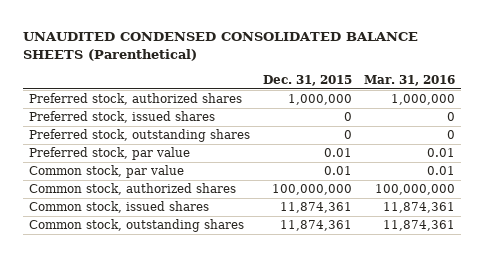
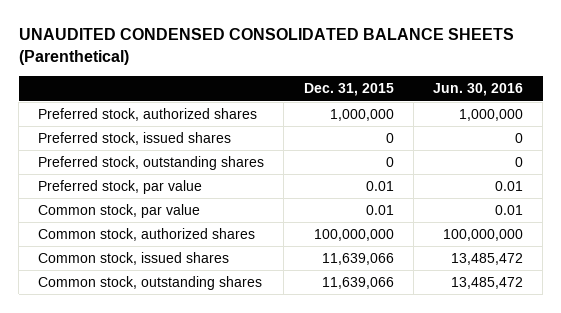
[363,74,455,86] Mar. 31, 2016 -> none
none -> [433,83,524,97] Jun. 30, 2016
[279,202,352,214] 11,874,361 -> [321,252,394,265] 11,639,066
[279,220,352,232] 11,874,361 -> [321,276,394,289] 11,639,066

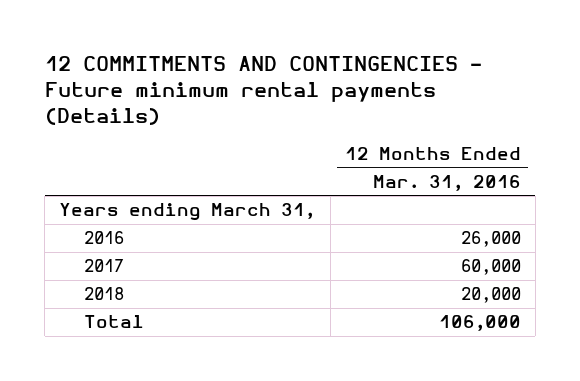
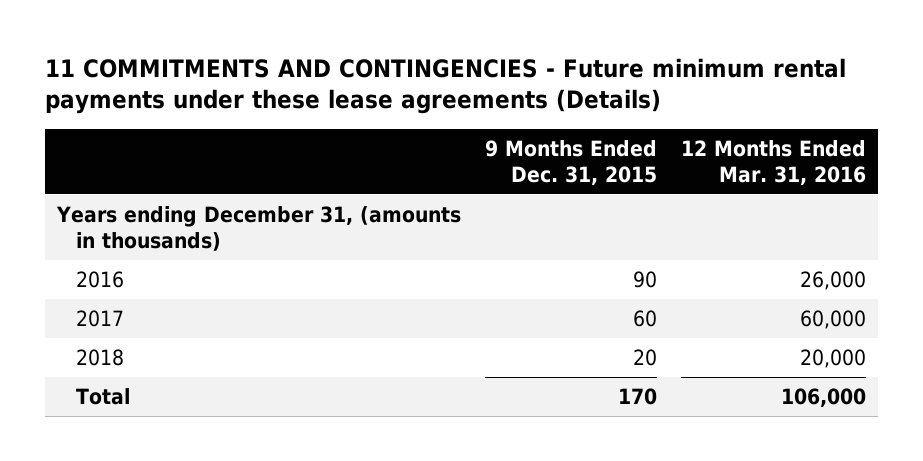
[44,55,482,126] 12 COMMITMENTS AND CONTINGENCIES - Future minimum rental payments (Details) -> [44,57,846,115] 11 COMMITMENTS AND CONTINGENCIES - Future minimum rental payments under these lease agreements (Details)
none -> [485,139,658,185] 9 Months Ended Dec. 31, 2015
[59,203,316,222] Years ending March 31, -> [55,205,461,251] Years ending December 31, (amounts in thousands)

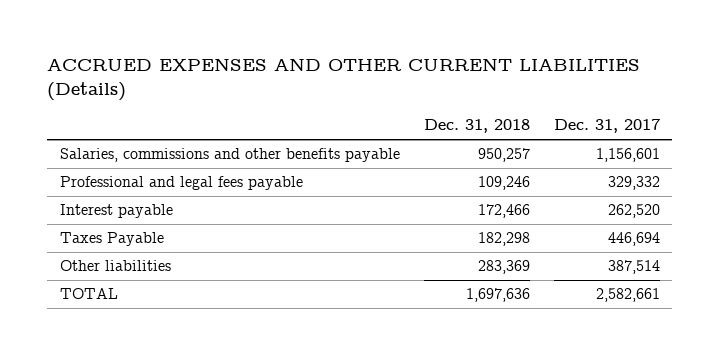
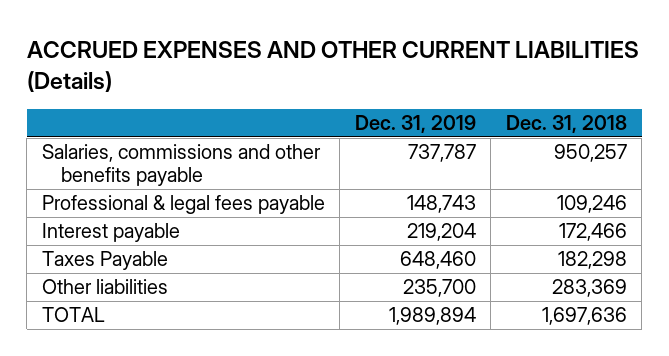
[553,119,660,134] Dec. 31, 2017 -> none
none -> [354,115,476,134] Dec. 31, 2019
[59,176,303,191] Professional and legal fees payable -> [41,195,325,215] Professional & legal fees payable

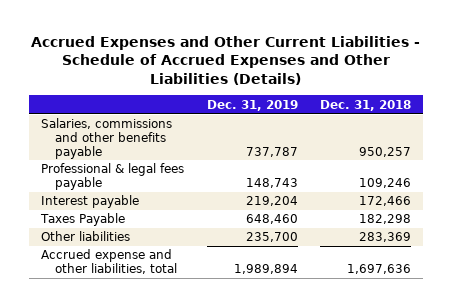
[26,40,639,92] ACCRUED EXPENSES AND OTHER CURRENT LIABILITIES (Details) -> [31,36,421,85] Accrued Expenses and Other Current Liabilities - Schedule of Accrued Expenses and Other Liabilities (Details)
[41,307,105,323] TOTAL -> [40,249,178,274] Accrued expense and other liabilities, total

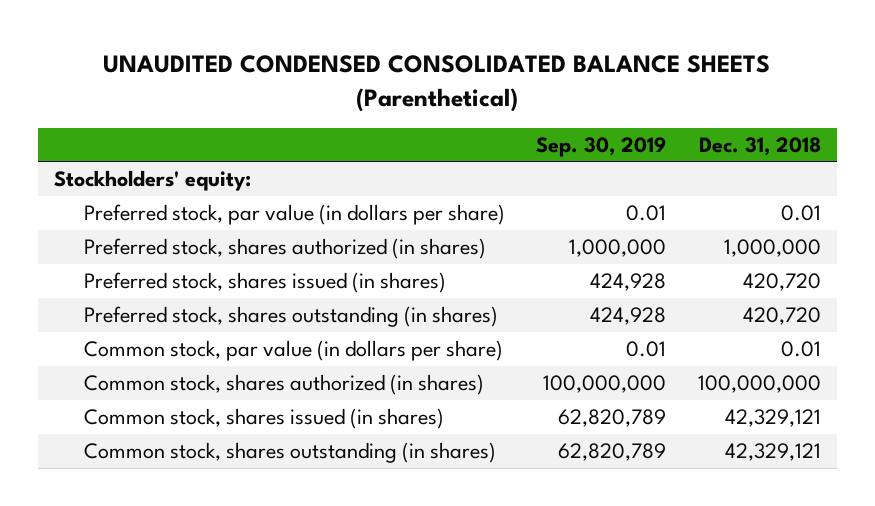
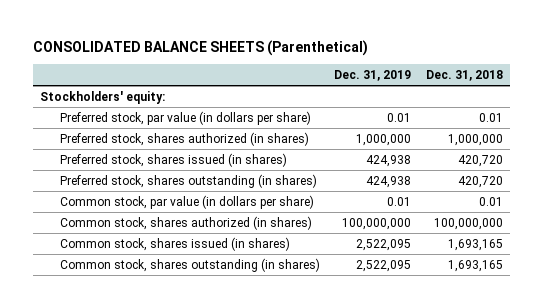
[103,54,771,112] UNAUDITED CONDENSED CONSOLIDATED BALANCE SHEETS (Parenthetical) -> [33,39,369,56] CONSOLIDATED BALANCE SHEETS (Parenthetical)
[536,136,667,157] Sep. 30, 2019 -> none
none -> [334,70,412,82] Dec. 31, 2019
[724,408,821,427] 42,329,121 -> [447,238,503,251] 1,693,165
[724,442,821,461] 42,329,121 -> [447,259,503,272] 1,693,165

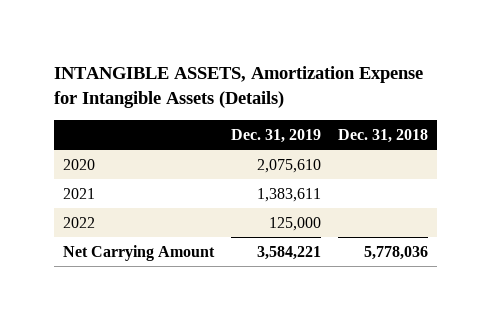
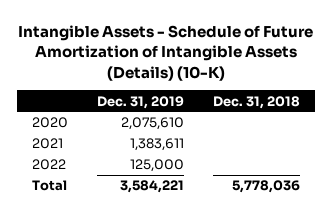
[54,66,424,108] INTANGIBLE ASSETS, Amortization Expense for Intangible Assets (Details) -> [17,25,313,81] Intangible Assets - Schedule of Future Amortization of Intangible Assets (Details) (10-K)
[62,244,215,261] Net Carrying Amount -> [31,180,67,192] Total

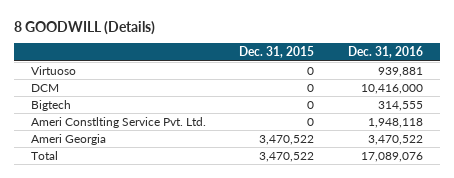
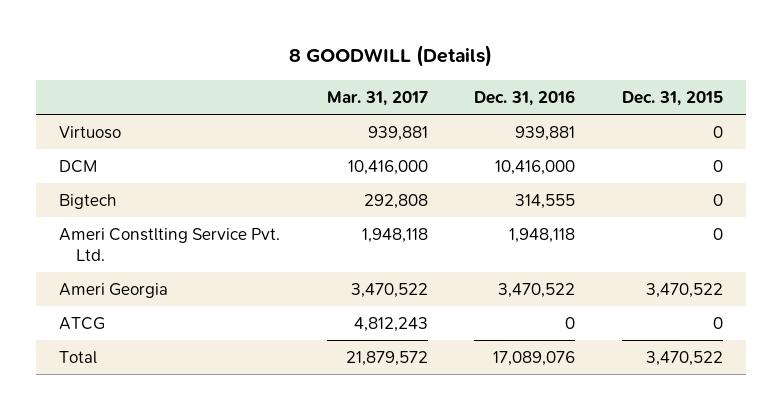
none -> [326,90,428,106] Mar. 31, 2017
none -> [59,317,106,331] ATCG

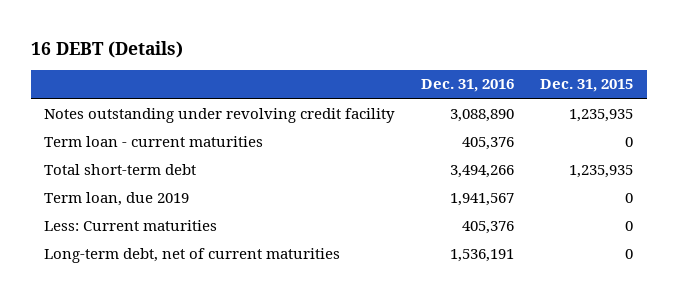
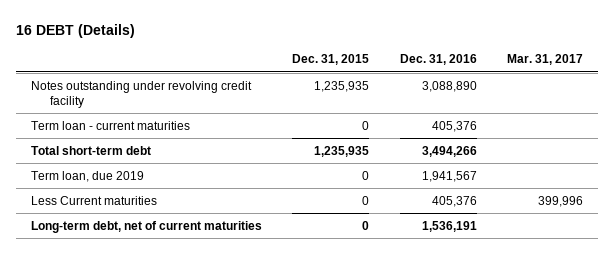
none -> [507,54,584,66] Mar. 31, 2017
[44,219,218,231] Less: Current maturities -> [31,195,158,205] Less Current maturities

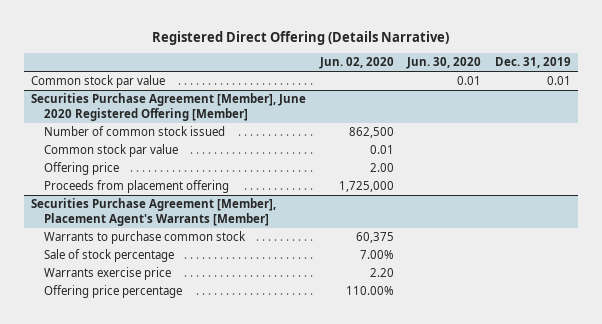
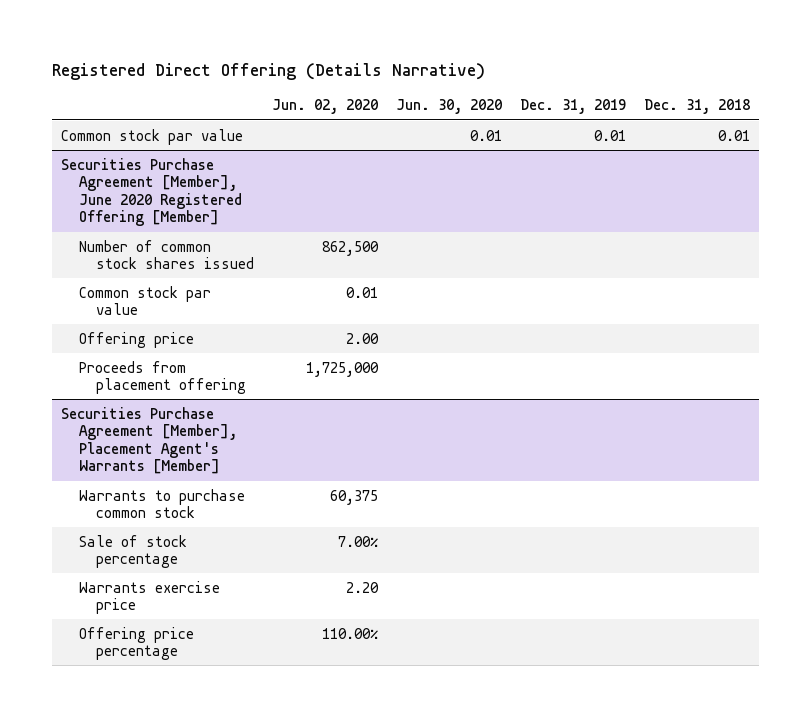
none -> [644,99,751,115] Dec. 31, 2018
[43,126,225,137] Number of common stock issued -> [78,239,255,270] Number of common stock shares issued

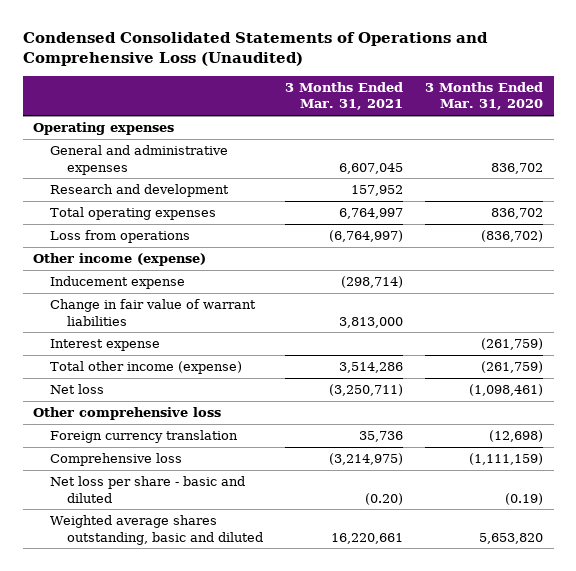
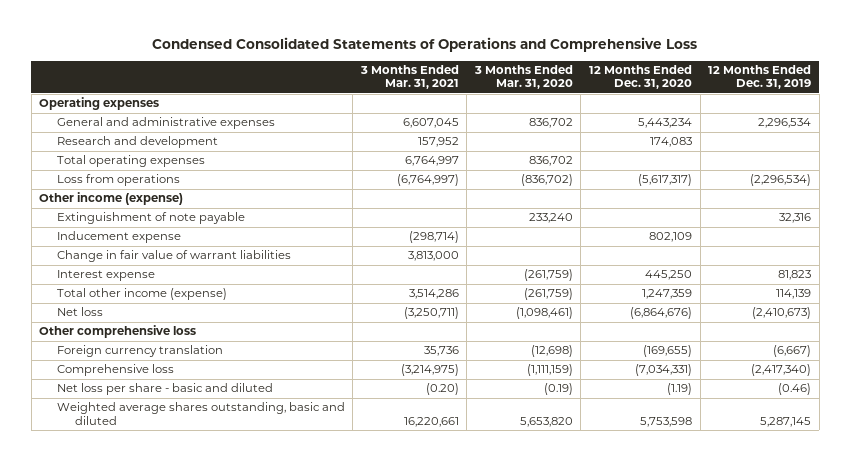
[22,31,488,66] Condensed Consolidated Statements of Operations and Comprehensive Loss (Unaudited) -> [152,37,698,53] Condensed Consolidated Statements of Operations and Comprehensive Loss
none -> [588,65,692,90] 12 Months Ended Dec. 31, 2020
none -> [708,65,812,90] 12 Months Ended Dec. 31, 2019
none -> [56,212,245,225] Extinguishment of note payable

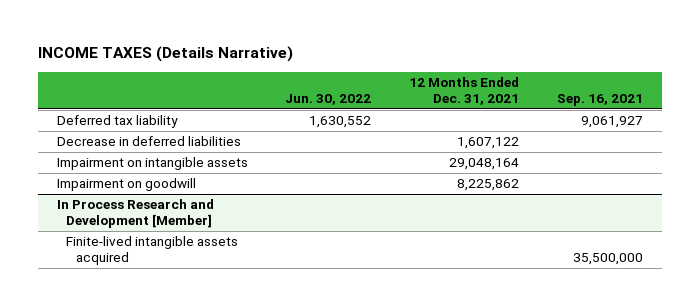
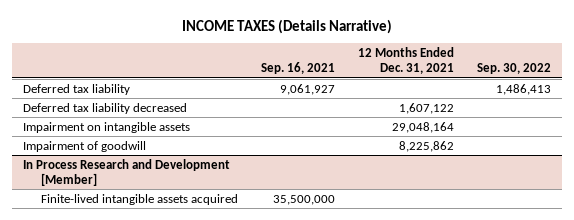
[285,93,372,105] Jun. 30, 2022 -> none
none -> [476,63,551,75] Sep. 30, 2022
[56,136,241,147] Decrease in deferred liabilities -> [23,102,188,114] Deferred tax liability decreased
[56,178,196,192] Impairment on goodwill -> [23,140,147,152] Impairment of goodwill

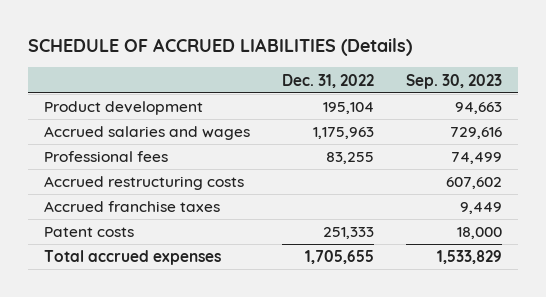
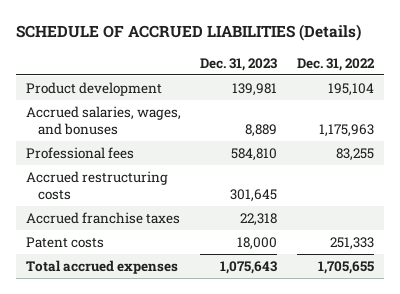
[406,73,503,89] Sep. 30, 2023 -> none
none -> [200,57,278,71] Dec. 31, 2023
[43,126,250,141] Accrued salaries and wages -> [25,105,181,135] Accrued salaries, wages, and bonuses

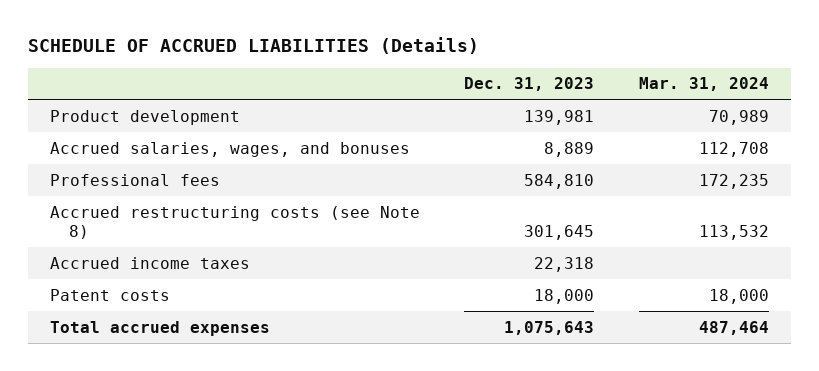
[297,57,376,71] Dec. 31, 2022 -> none
none -> [638,77,769,92] Mar. 31, 2024
[25,170,168,200] Accrued restructuring costs -> [49,205,420,239] Accrued restructuring costs (see Note 8)
[25,211,180,224] Accrued franchise taxes -> [49,256,250,269] Accrued income taxes

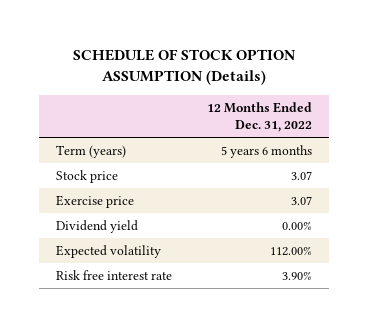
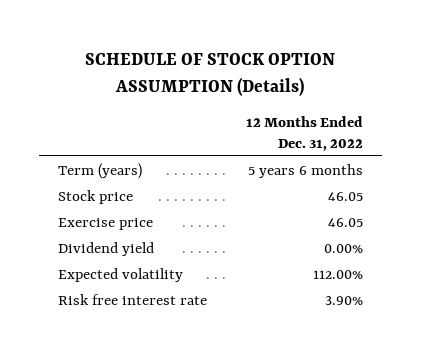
[290,171,312,181] 3.07 -> [327,191,363,201] 46.05
[290,196,312,206] 3.07 -> [327,217,363,227] 46.05

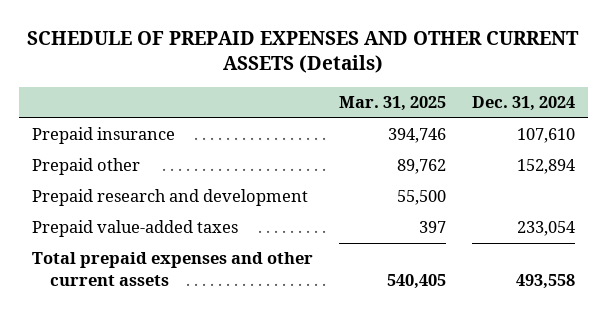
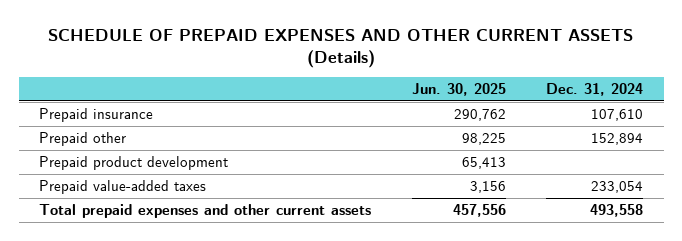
[338,96,446,112] Mar. 31, 2025 -> none
none -> [411,82,506,96] Jun. 30, 2025
[31,189,308,207] Prepaid research and development -> [38,155,228,170] Prepaid product development

